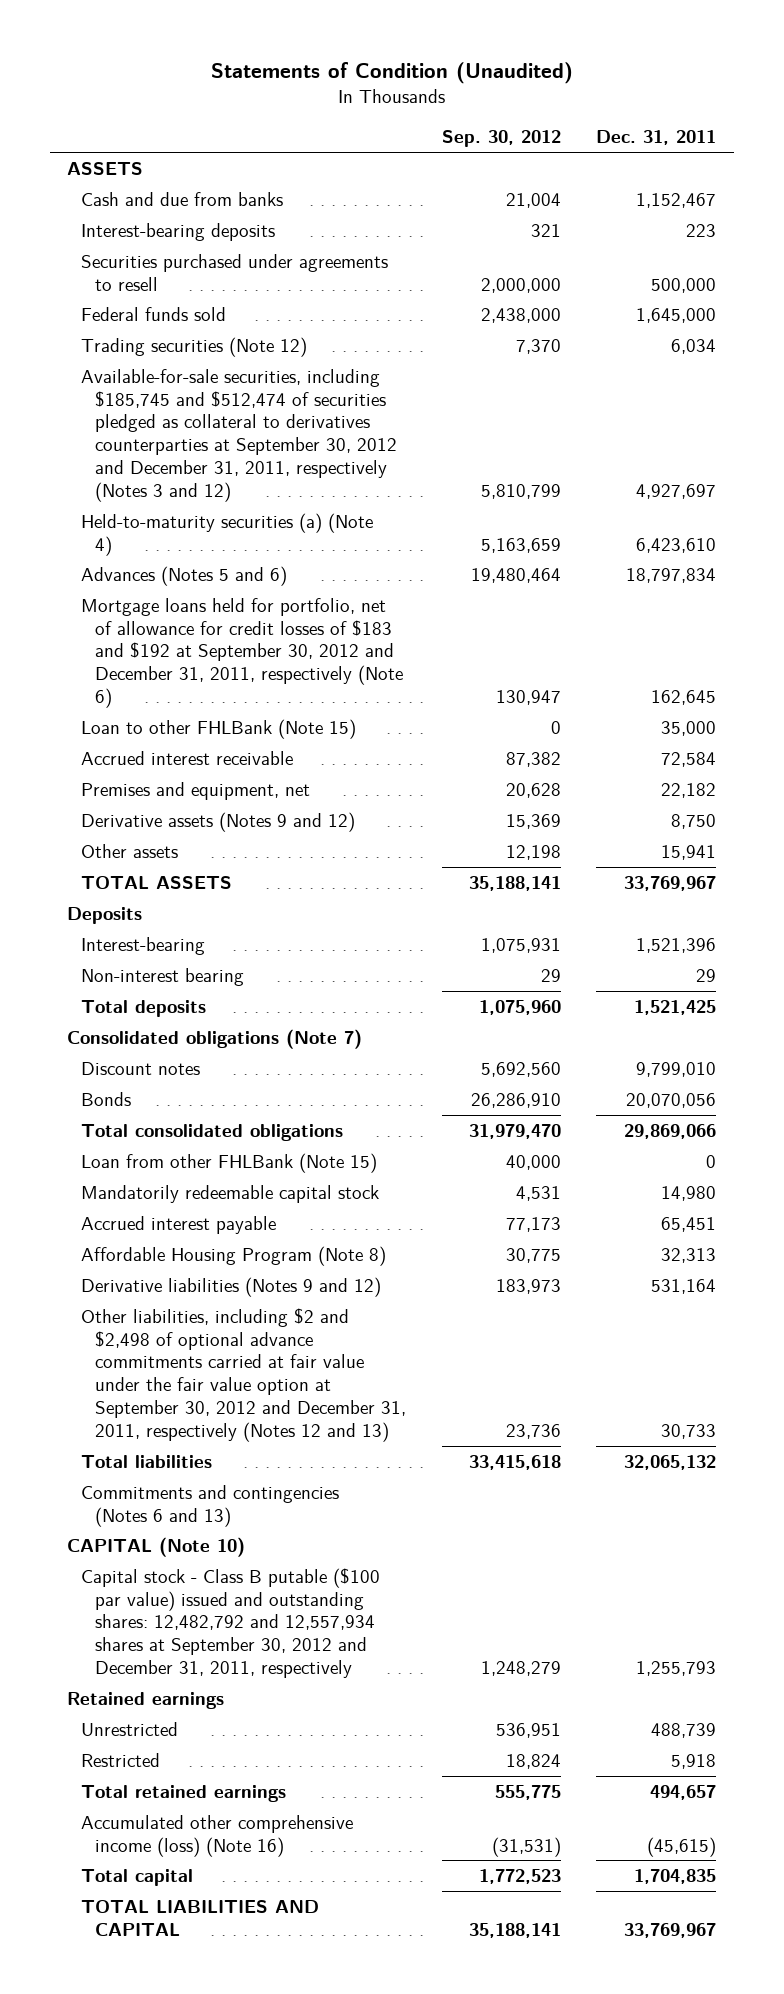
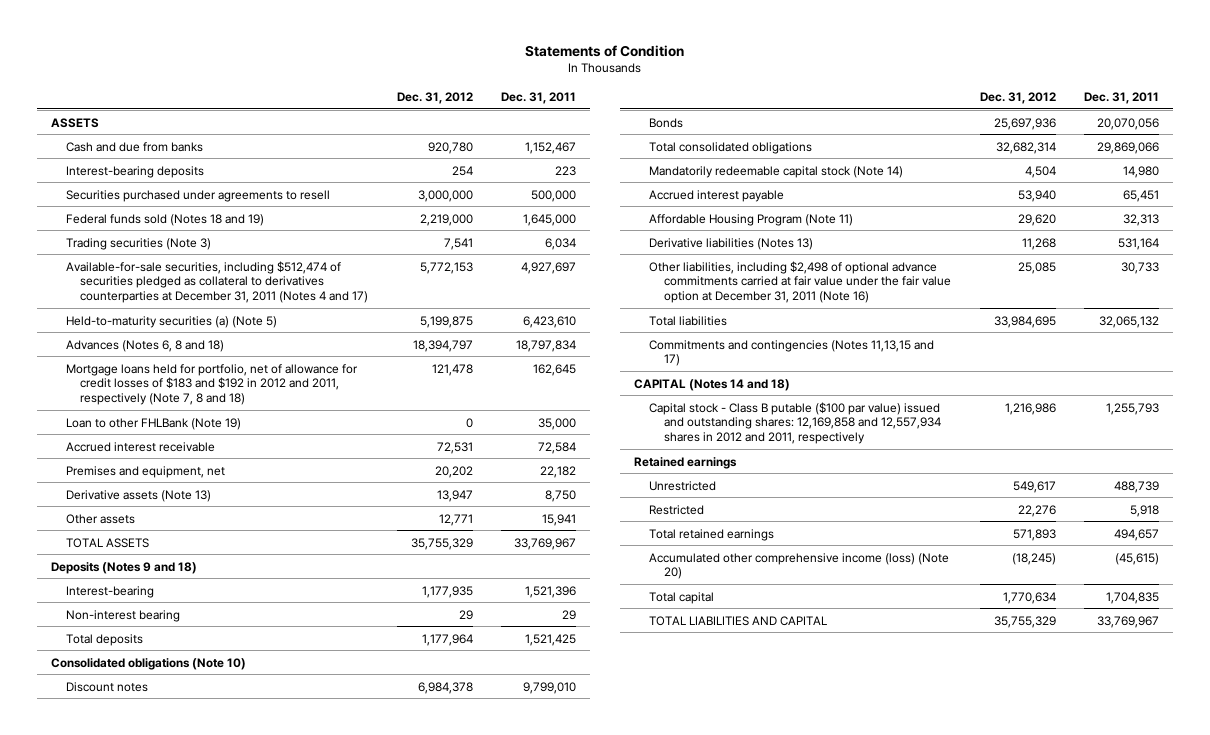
[210,62,573,85] Statements of Condition (Unaudited) -> [524,44,684,57] Statements of Condition
[441,130,561,148] Sep. 30, 2012 -> none
none -> [396,91,473,104] Dec. 31, 2012
[81,306,227,321] Federal funds sold -> [65,213,264,226] Federal funds sold (Notes 18 and 19)
[81,336,308,357] Trading securities (Note 12) -> [65,237,211,250] Trading securities (Note 3)
[81,368,398,502] Available-for-sale securities, including $185,745 and $512,474 of securities pledged as collateral to derivatives counterparties at September 30, 2012 and December 31, 2011, respectively (Notes 3 and 12) -> [65,260,369,304] Available-for-sale securities, including $512,474 of securities pledged as collateral to derivatives counterparties at December 31, 2011 (Notes 4 and 17)
[81,512,374,556] Held-to-maturity securities (a) (Note 4) -> [65,315,277,328] Held-to-maturity securities (a) (Note 5)
[81,565,288,586] Advances (Notes 5 and 6) -> [65,339,224,352] Advances (Notes 6, 8 and 18)
[81,597,404,708] Mortgage loans held for portfolio, net of allowance for credit losses of $183 and $192 at September 30, 2012 and December 31, 2011, respectively (Note 6) -> [65,363,358,406] Mortgage loans held for portfolio, net of allowance for credit losses of $183 and $192 in 2012 and 2011, respectively (Note 7, 8 and 18)
[81,718,357,739] Loan to other FHLBank (Note 15) -> [65,417,241,430] Loan to other FHLBank (Note 19)
[81,811,356,832] Derivative assets (Notes 9 and 12) -> [65,489,211,502] Derivative assets (Note 13)
[67,906,143,924] Deposits -> [50,561,197,574] Deposits (Notes 9 and 18)
[67,1028,363,1049] Consolidated obligations (Note 7) -> [50,657,246,670] Consolidated obligations (Note 10)
[81,1152,378,1173] Loan from other FHLBank (Note 15) -> none
[81,1184,380,1203] Mandatorily redeemable capital stock -> [648,165,903,178] Mandatorily redeemable capital stock (Note 14)
[81,1245,387,1266] Affordable Housing Program (Note 8) -> [648,213,853,226] Affordable Housing Program (Note 11)
[81,1276,382,1297] Derivative liabilities (Notes 9 and 12) -> [648,237,813,250] Derivative liabilities (Notes 13)
[81,1307,407,1442] Other liabilities, including $2 and $2,498 of optional advance commitments carried at fair value under the fair value option at September 30, 2012 and December 31, 2011, respectively (Notes 12 and 13) -> [648,260,951,304] Other liabilities, including $2,498 of optional advance commitments carried at fair value under the fair value option at December 31, 2011 (Note 16)
[81,1484,340,1527] Commitments and contingencies (Notes 6 and 13) -> [648,339,934,367] Commitments and contingencies (Notes 11,13,15 and 17)
[67,1536,246,1557] CAPITAL (Note 10) -> [634,378,791,391] CAPITAL (Notes 14 and 18)
[81,1567,381,1678] Capital stock - Class B putable ($100 par value) issued and outstanding shares: 12,482,792 and 12,557,934 shares at September 30, 2012 and December 31, 2011, respectively -> [648,401,941,445] Capital stock - Class B putable ($100 par value) issued and outstanding shares: 12,169,858 and 12,557,934 shares in 2012 and 2011, respectively
[81,1814,354,1857] Accumulated other comprehensive income (loss) (Note 16) -> [648,552,949,580] Accumulated other comprehensive income (loss) (Note 20)

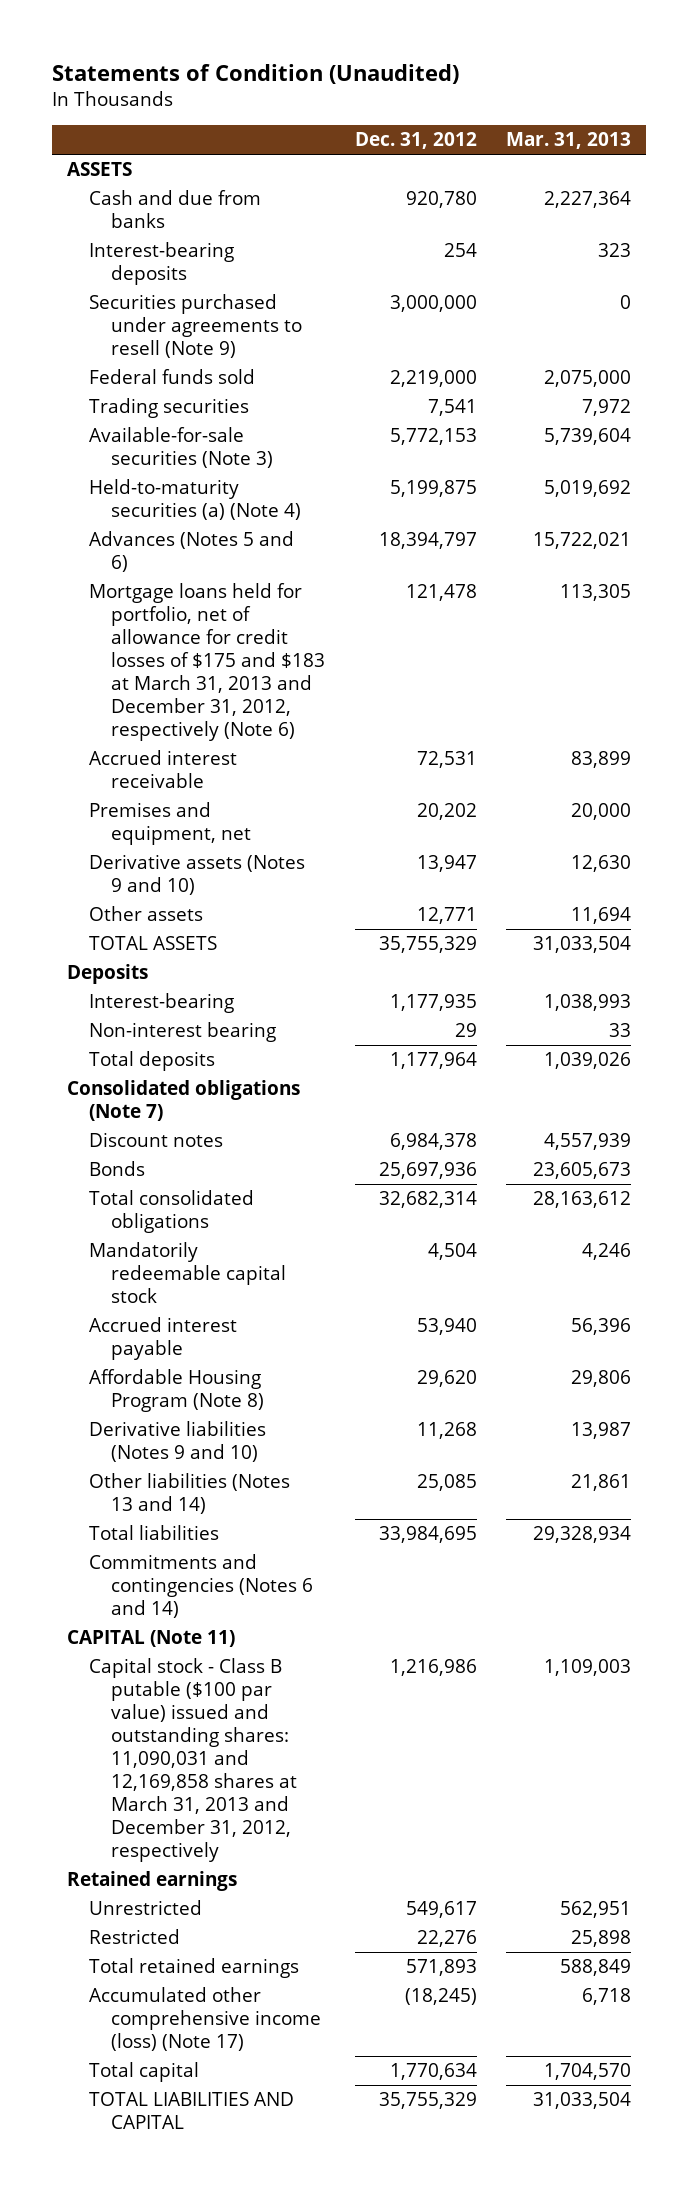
[524,44,684,57] Statements of Condition -> [51,63,459,84] Statements of Condition (Unaudited)
[500,91,576,104] Dec. 31, 2011 -> none
none -> [506,132,632,150] Mar. 31, 2013
[65,417,241,430] Loan to other FHLBank (Note 19) -> none
[65,189,330,202] Securities purchased under agreements to resell -> [88,294,302,359] Securities purchased under agreements to resell (Note 9)
[65,213,264,226] Federal funds sold (Notes 18 and 19) -> [88,369,255,385] Federal funds sold
[65,237,211,250] Trading securities (Note 3) -> [88,398,249,419] Trading securities
[65,260,369,304] Available-for-sale securities, including $512,474 of securities pledged as collateral to derivatives counterparties at December 31, 2011 (Notes 4 and 17) -> [88,427,273,469] Available-for-sale securities (Note 3)
[65,315,277,328] Held-to-maturity securities (a) (Note 5) -> [88,479,301,521] Held-to-maturity securities (a) (Note 4)
[65,339,224,352] Advances (Notes 6, 8 and 18) -> [88,531,294,573] Advances (Notes 5 and 6)
[65,363,358,406] Mortgage loans held for portfolio, net of allowance for credit losses of $183 and $192 in 2012 and 2011, respectively (Note 7, 8 and 18) -> [88,583,325,741] Mortgage loans held for portfolio, net of allowance for credit losses of $175 and $183 at March 31, 2013 and December 31, 2012, respectively (Note 6)
[65,489,211,502] Derivative assets (Note 13) -> [88,854,305,896] Derivative assets (Notes 9 and 10)
[50,561,197,574] Deposits (Notes 9 and 18) -> [66,964,148,985] Deposits
[50,657,246,670] Consolidated obligations (Note 10) -> [66,1080,300,1122] Consolidated obligations (Note 7)
[648,165,903,178] Mandatorily redeemable capital stock (Note 14) -> [88,1242,286,1304] Mandatorily redeemable capital stock
[648,213,853,226] Affordable Housing Program (Note 11) -> [88,1369,264,1413] Affordable Housing Program (Note 8)
[648,237,813,250] Derivative liabilities (Notes 13) -> [88,1421,266,1463] Derivative liabilities (Notes 9 and 10)
[648,260,951,304] Other liabilities, including $2,498 of optional advance commitments carried at fair value under the fair value option at December 31, 2011 (Note 16) -> [88,1473,290,1515] Other liabilities (Notes 13 and 14)
[648,339,934,367] Commitments and contingencies (Notes 11,13,15 and 17) -> [88,1554,313,1619] Commitments and contingencies (Notes 6 and 14)
[634,378,791,391] CAPITAL (Notes 14 and 18) -> [66,1630,235,1648] CAPITAL (Note 11)
[648,401,941,445] Capital stock - Class B putable ($100 par value) issued and outstanding shares: 12,169,858 and 12,557,934 shares in 2012 and 2011, respectively -> [88,1658,297,1862] Capital stock - Class B putable ($100 par value) issued and outstanding shares: 11,090,031 and 12,169,858 shares at March 31, 2013 and December 31, 2012, respectively
[648,552,949,580] Accumulated other comprehensive income (loss) (Note 20) -> [88,1987,321,2052] Accumulated other comprehensive income (loss) (Note 17)

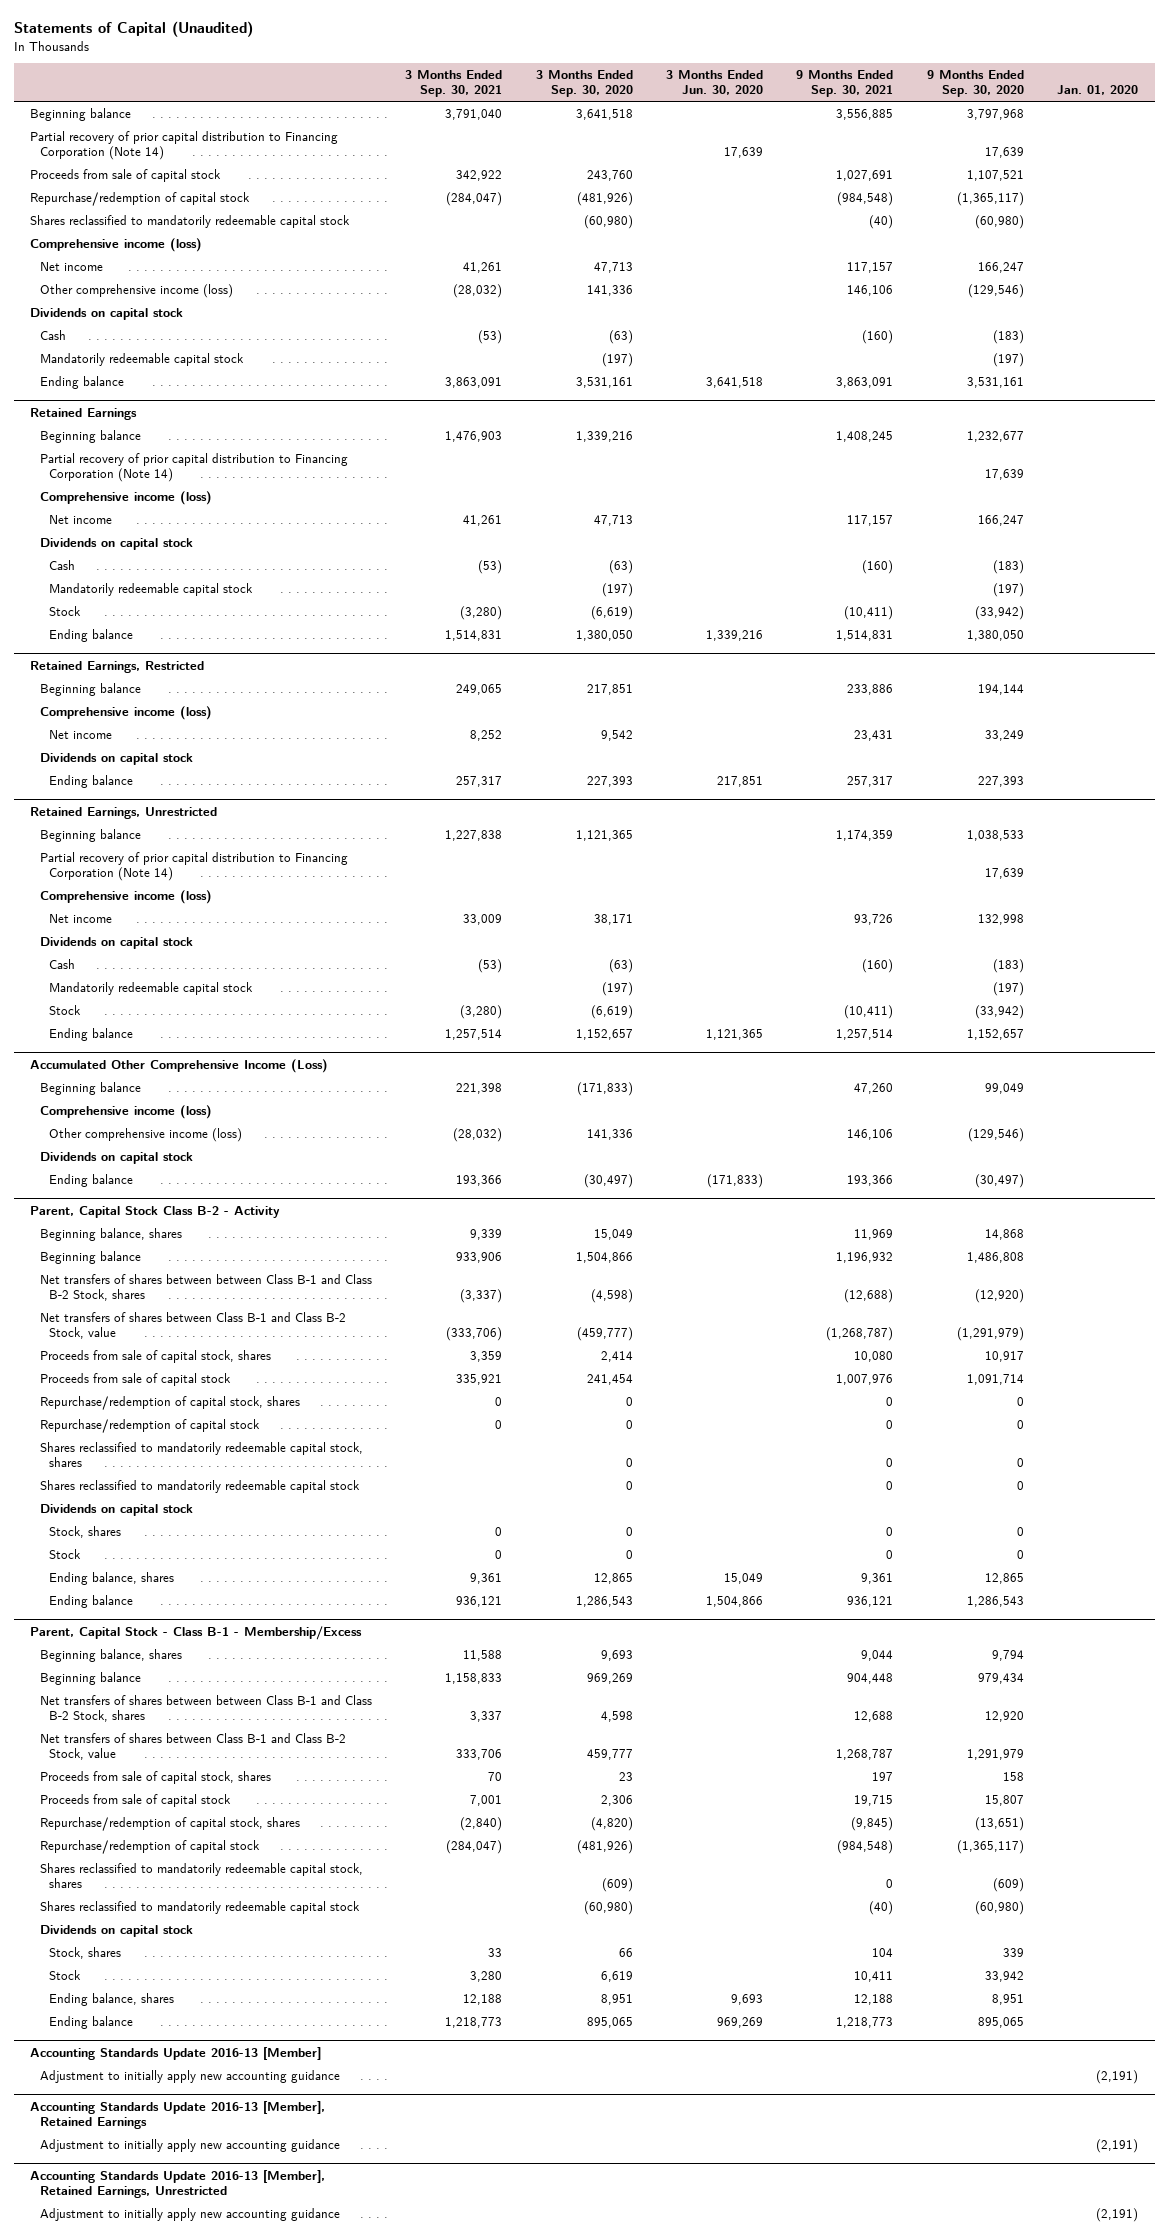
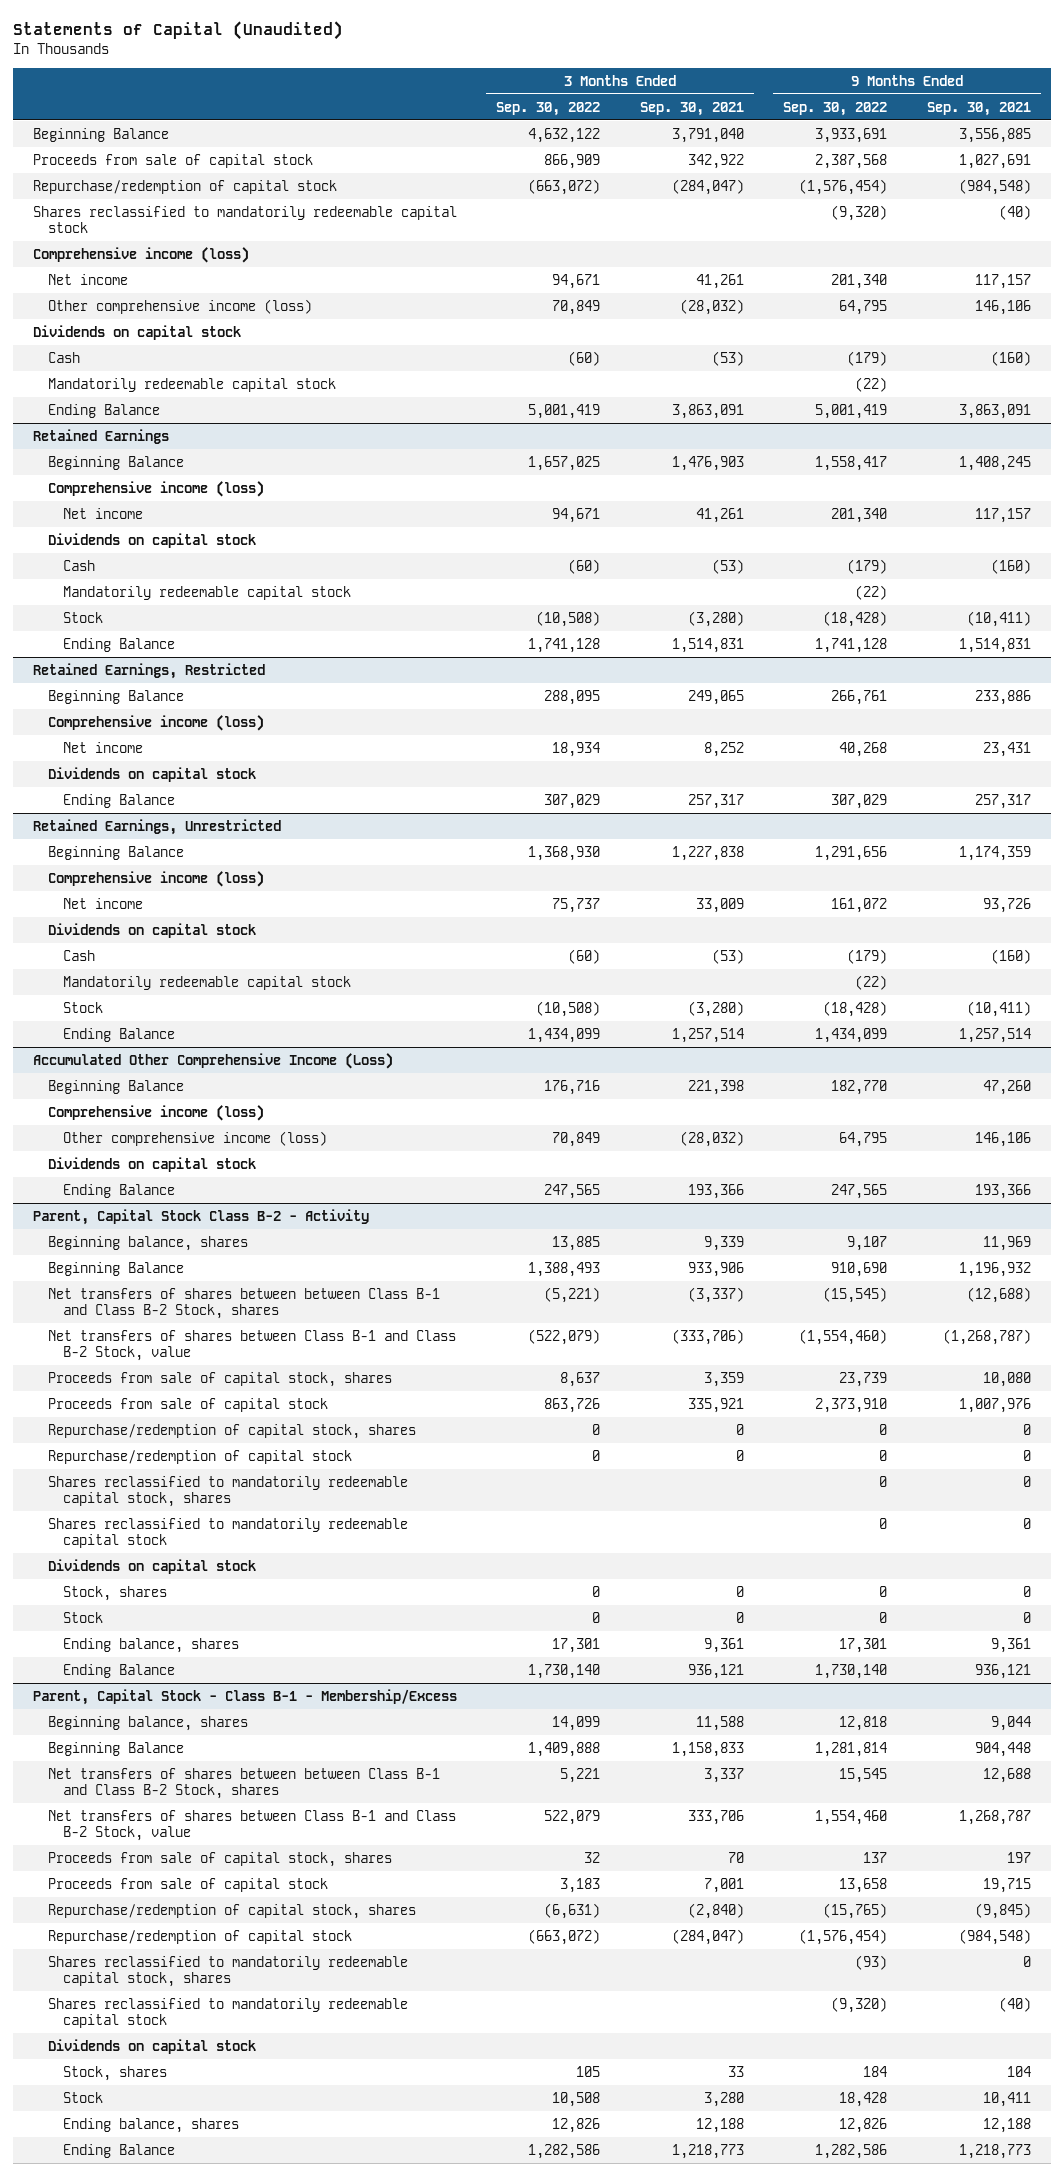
[535,70,633,98] 3 Months Ended Sep. 30, 2020 -> none
[665,70,763,96] 3 Months Ended Jun. 30, 2020 -> none
[926,70,1024,98] 9 Months Ended Sep. 30, 2020 -> none
[1057,85,1139,96] Jan. 01, 2020 -> none
none -> [496,101,601,116] Sep. 30, 2022
none -> [783,101,888,116] Sep. 30, 2022
[30,131,339,161] Partial recovery of prior capital distribution to Financing Corporation (Note 14) -> none
[30,108,132,122] Beginning balance -> [32,127,169,142] Beginning Balance
[39,376,124,390] Ending balance -> [47,403,160,418] Ending Balance
[39,453,348,483] Partial recovery of prior capital distribution to Financing Corporation (Note 14) -> none
[39,430,141,444] Beginning balance -> [47,455,184,470] Beginning Balance
[48,629,133,643] Ending balance -> [62,637,175,652] Ending Balance
[39,683,141,697] Beginning balance -> [47,689,184,704] Beginning Balance
[48,775,133,789] Ending balance -> [62,793,175,808] Ending Balance
[39,852,348,882] Partial recovery of prior capital distribution to Financing Corporation (Note 14) -> none
[39,829,141,843] Beginning balance -> [47,845,184,860] Beginning Balance
[48,1028,133,1042] Ending balance -> [62,1027,175,1042] Ending Balance
[39,1082,141,1096] Beginning balance -> [47,1079,184,1094] Beginning Balance
[48,1174,133,1188] Ending balance -> [62,1183,175,1198] Ending Balance
[39,1251,141,1265] Beginning balance -> [47,1261,184,1276] Beginning Balance
[48,1595,133,1609] Ending balance -> [62,1663,175,1678] Ending Balance
[39,1672,141,1686] Beginning balance -> [47,1741,184,1756] Beginning Balance
[30,2046,322,2060] Accounting Standards Update 2016-13 [Member] -> none
[39,2070,340,2084] Adjustment to initially apply new accounting guidance -> none
[30,2100,326,2129] Accounting Standards Update 2016-13 [Member], Retained Earnings -> none
[39,2139,340,2153] Adjustment to initially apply new accounting guidance -> none
[30,2169,326,2198] Accounting Standards Update 2016-13 [Member], Retained Earnings, Unrestricted -> none
[39,2208,340,2222] Adjustment to initially apply new accounting guidance -> none
[48,2016,133,2030] Ending balance -> [62,2143,175,2158] Ending Balance

